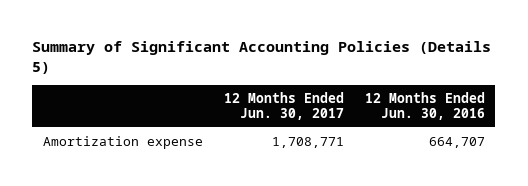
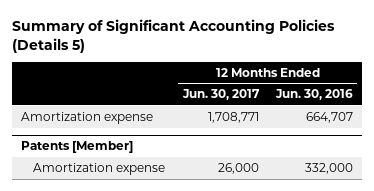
none -> [21,141,134,154] Patents [Member]
none -> [33,163,166,176] Amortization expense

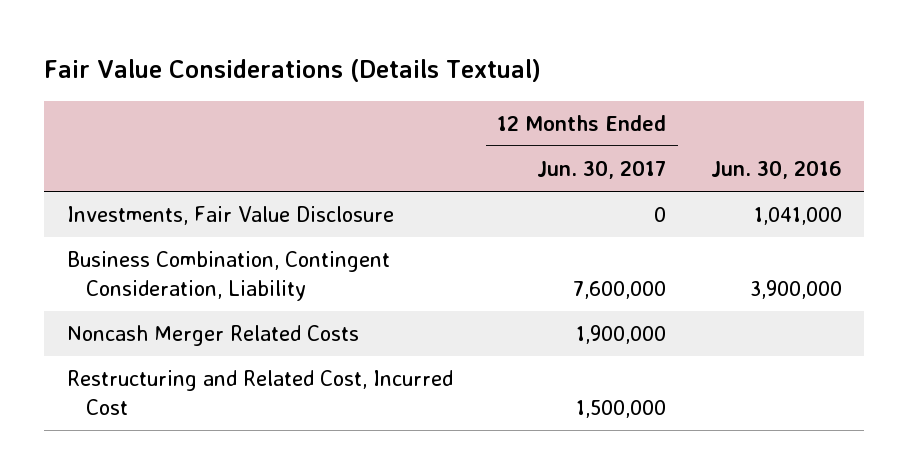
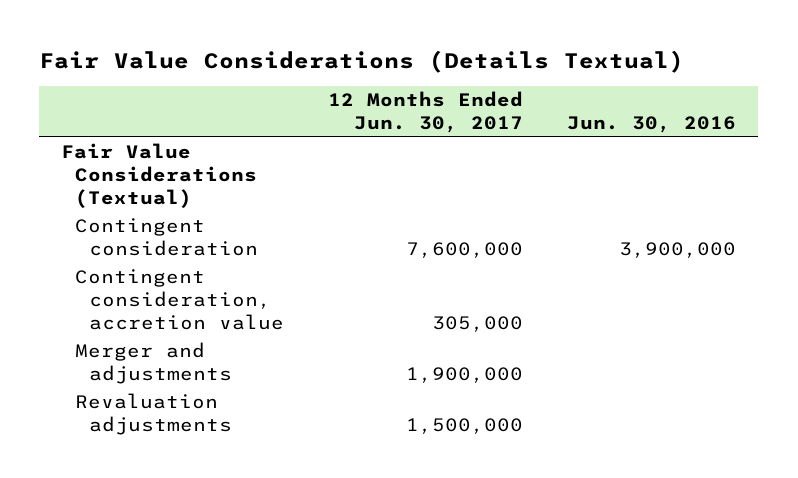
[66,206,394,226] Investments, Fair Value Disclosure -> none
none -> [61,143,258,209] Fair Value Considerations (Textual)
[66,251,390,301] Business Combination, Contingent Consideration, Liability -> [75,218,259,257] Contingent consideration
none -> [75,269,285,331] Contingent consideration, accretion value
[66,325,359,347] Noncash Merger Related Costs -> [75,342,233,385] Merger and adjustments
[66,370,453,415] Restructuring and Related Cost, Incurred Cost -> [75,393,233,436] Revaluation adjustments

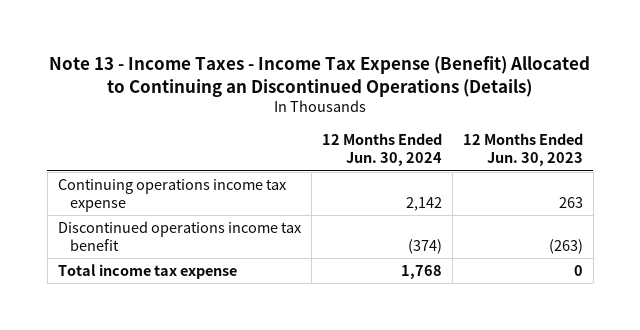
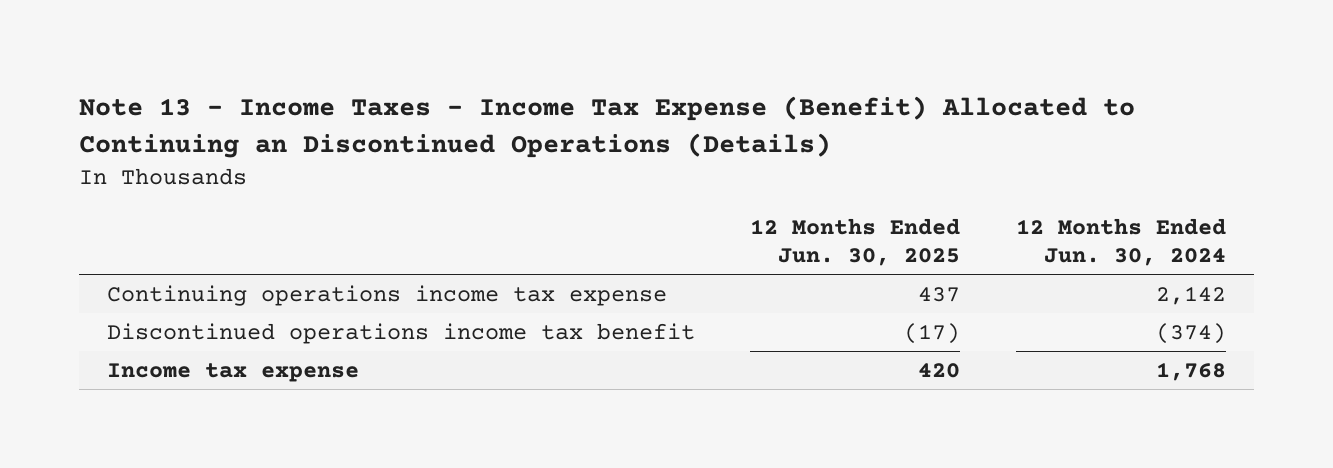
[462,133,583,167] 12 Months Ended Jun. 30, 2023 -> none
none -> [750,217,961,267] 12 Months Ended Jun. 30, 2025
[57,263,237,279] Total income tax expense -> [106,362,359,382] Income tax expense

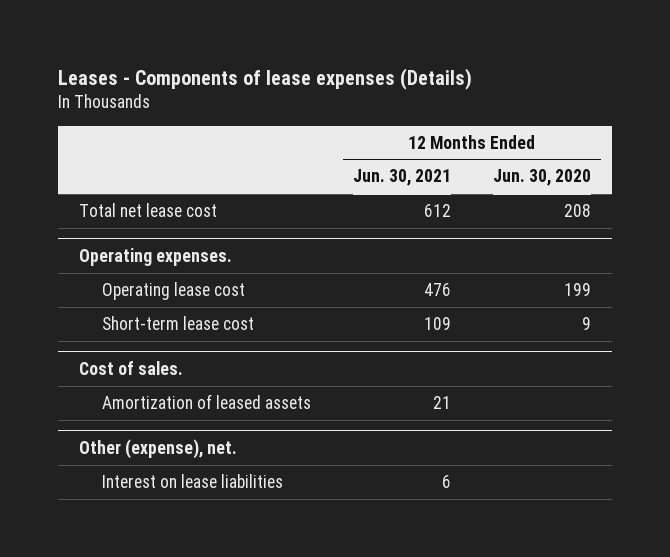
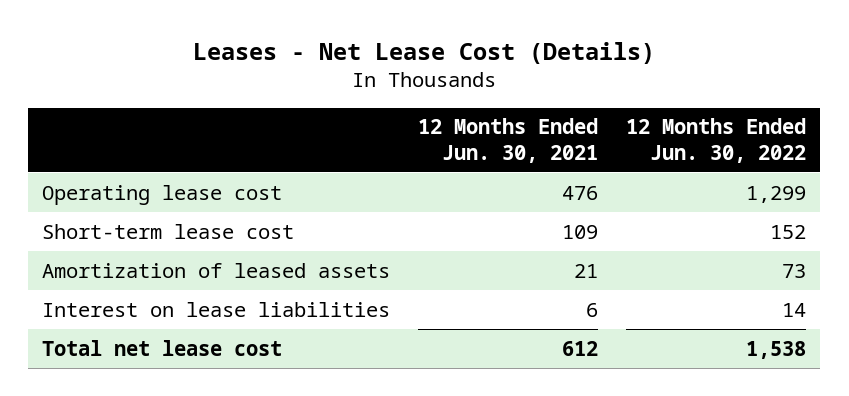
[57,67,472,90] Leases - Components of lease expenses (Details) -> [193,41,656,64] Leases - Net Lease Cost (Details)
[492,169,591,187] Jun. 30, 2020 -> none
none -> [626,118,807,163] 12 Months Ended Jun. 30, 2022
[78,247,232,266] Operating expenses. -> none
[78,360,183,375] Cost of sales. -> none
[78,438,237,459] Other (expense), net. -> none
[78,203,217,218] Total net lease cost -> [42,339,283,356] Total net lease cost

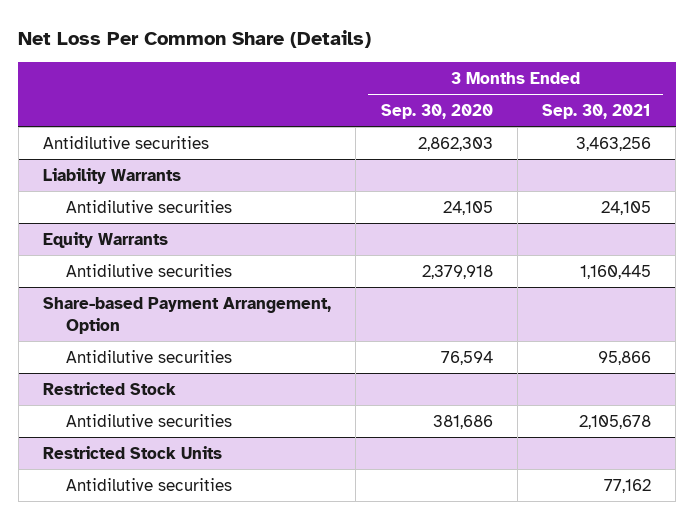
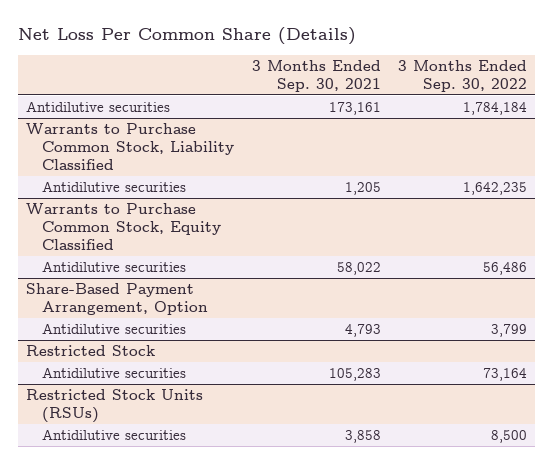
[380,104,493,120] Sep. 30, 2020 -> none
none -> [397,59,527,92] 3 Months Ended Sep. 30, 2022
[43,167,182,184] Liability Warrants -> none
[43,231,169,248] Equity Warrants -> none
[576,136,652,151] 3,463,256 -> [328,102,381,116] 173,161
none -> [26,123,235,171] Warrants to Purchase Common Stock, Liability Classified
[601,200,652,215] 24,105 -> [344,182,381,196] 1,205
none -> [26,203,222,251] Warrants to Purchase Common Stock, Equity Classified
[580,264,652,279] 1,160,445 -> [336,262,381,276] 58,022
[43,296,332,335] Share-based Payment Arrangement, Option -> [26,283,209,316] Share-Based Payment Arrangement, Option
[598,350,652,365] 95,866 -> [344,324,381,338] 4,793
[579,414,652,429] 2,105,678 -> [328,368,381,382] 105,283
[43,445,223,459] Restricted Stock Units -> [26,389,204,424] Restricted Stock Units (RSUs)
[604,478,652,493] 77,162 -> [344,430,381,444] 3,858

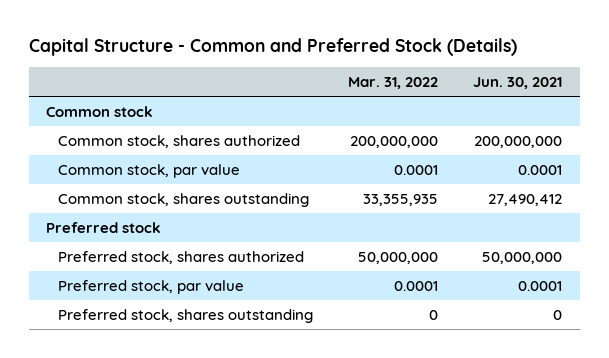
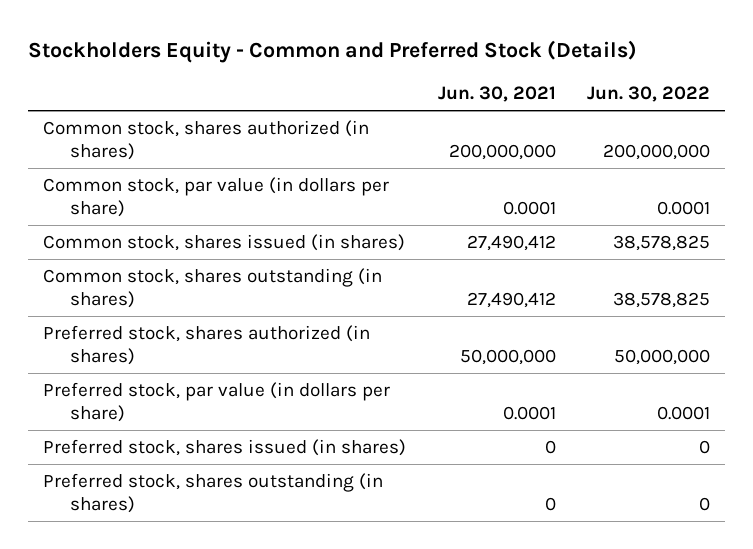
[28,38,517,57] Capital Structure - Common and Preferred Stock (Details) -> [27,39,637,63] Stockholders Equity - Common and Preferred Stock (Details)
[348,77,439,90] Mar. 31, 2022 -> none
none -> [586,85,710,102] Jun. 30, 2022
[46,105,154,117] Common stock -> none
[46,221,162,233] Preferred stock -> none
[58,134,301,148] Common stock, shares authorized -> [43,120,370,161] Common stock, shares authorized (in shares)
[58,163,241,178] Common stock, par value -> [43,177,390,218] Common stock, par value (in dollars per share)
none -> [43,234,406,252] Common stock, shares issued (in shares)
[58,192,310,207] Common stock, shares outstanding -> [43,268,383,309] Common stock, shares outstanding (in shares)
[58,250,305,264] Preferred stock, shares authorized -> [43,325,371,366] Preferred stock, shares authorized (in shares)
[58,279,245,294] Preferred stock, par value -> [43,382,391,423] Preferred stock, par value (in dollars per share)
none -> [43,439,407,457] Preferred stock, shares issued (in shares)
[58,308,314,323] Preferred stock, shares outstanding -> [43,473,384,514] Preferred stock, shares outstanding (in shares)

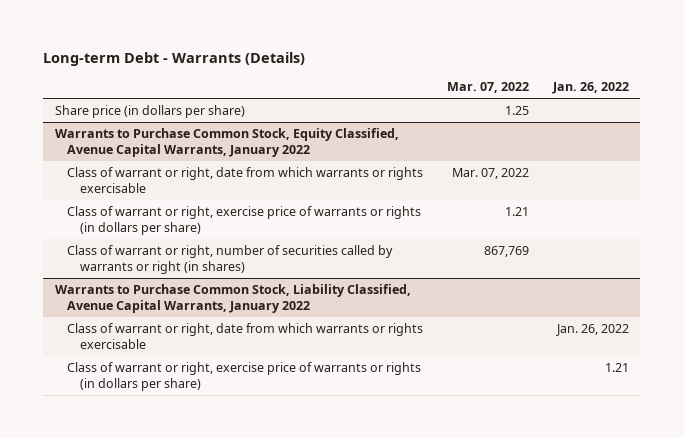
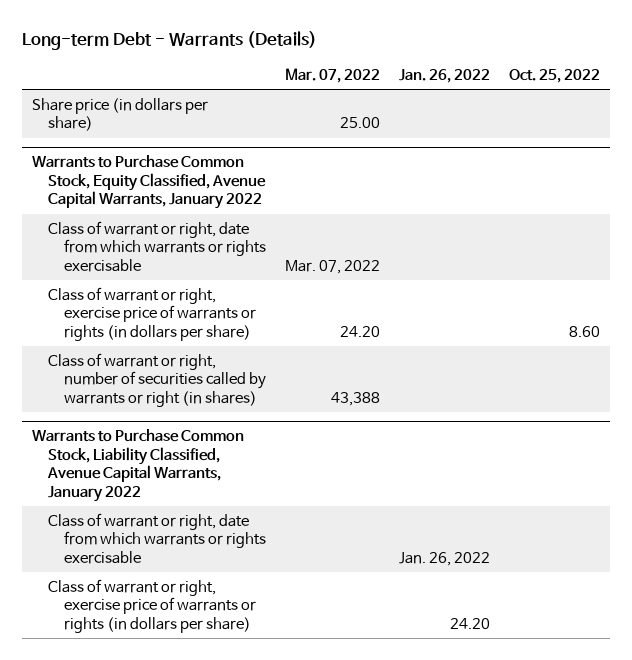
none -> [509,68,601,83] Oct. 25, 2022
[504,106,529,116] 1.25 -> [339,117,380,129] 25.00
[504,207,529,217] 1.21 -> [339,325,380,337] 24.20
[483,246,529,258] 867,769 -> [330,391,380,406] 43,388
[604,363,629,373] 1.21 -> [450,617,491,629] 24.20

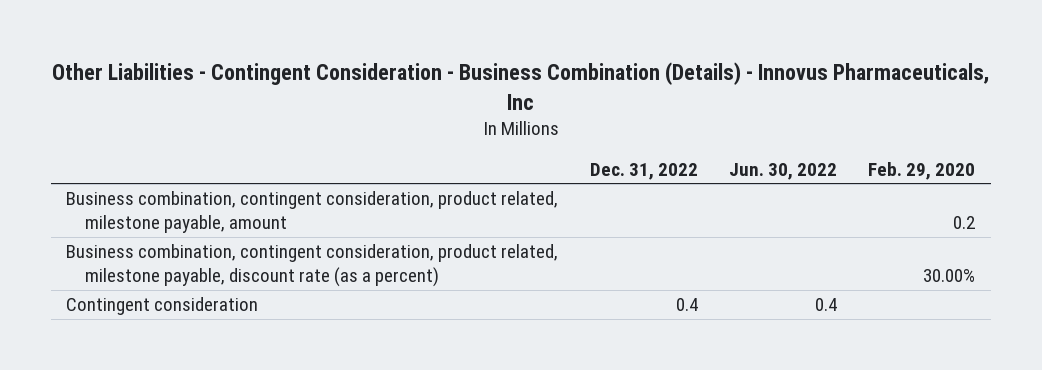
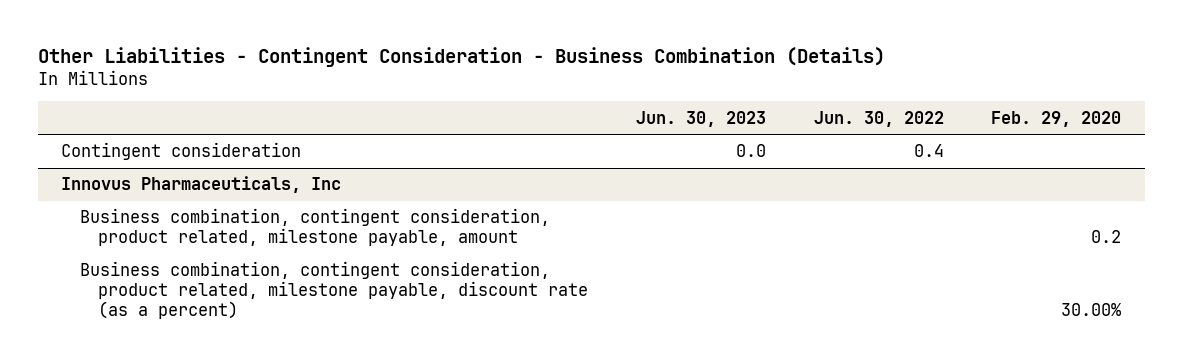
[51,62,989,110] Other Liabilities - Contingent Consideration - Business Combination (Details) - Innovus Pharmaceuticals, Inc -> [37,46,885,67] Other Liabilities - Contingent Consideration - Business Combination (Details)
[589,162,698,180] Dec. 31, 2022 -> none
none -> [635,110,766,127] Jun. 30, 2023
[66,297,259,316] Contingent consideration -> [61,142,302,161] Contingent consideration
none -> [61,176,342,194] Innovus Pharmaceuticals, Inc

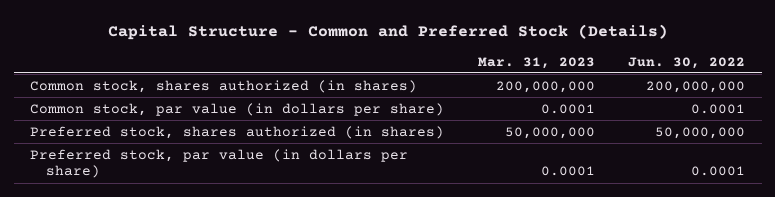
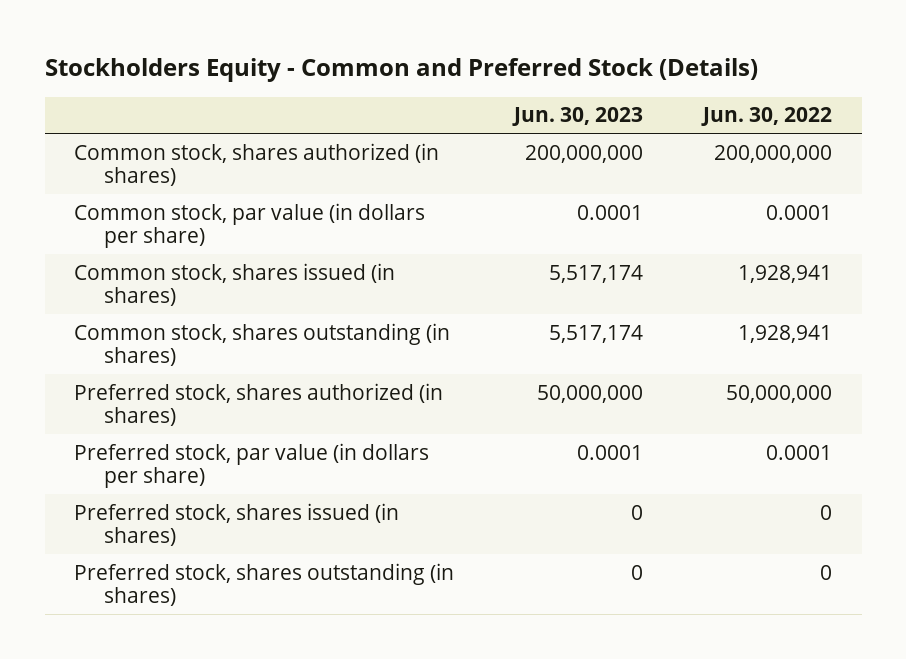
[107,23,668,40] Capital Structure - Common and Preferred Stock (Details) -> [44,58,758,83] Stockholders Equity - Common and Preferred Stock (Details)
[477,56,595,69] Mar. 31, 2023 -> none
none -> [512,107,644,127] Jun. 30, 2023
none -> [74,262,396,307] Common stock, shares issued (in shares)
none -> [74,322,451,367] Common stock, shares outstanding (in shares)
none -> [74,502,400,547] Preferred stock, shares issued (in shares)
none -> [74,562,455,607] Preferred stock, shares outstanding (in shares)

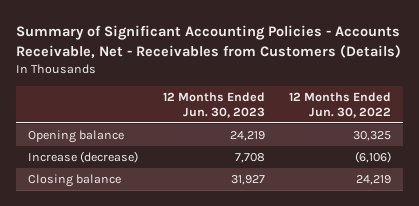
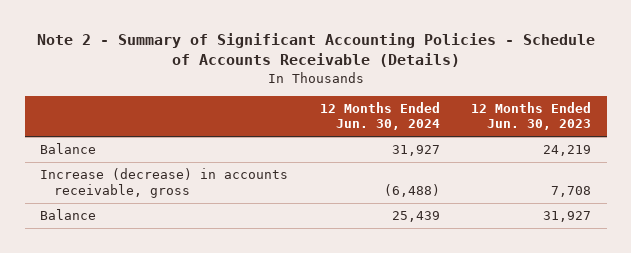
[16,25,402,58] Summary of Significant Accounting Policies - Accounts Receivable, Net - Receivables from Customers (Details) -> [36,32,595,67] Note 2 - Summary of Significant Accounting Policies - Schedule of Accounts Receivable (Details)
[288,91,391,118] 12 Months Ended Jun. 30, 2022 -> none
none -> [319,101,440,131] 12 Months Ended Jun. 30, 2024
[28,130,125,144] Opening balance -> [40,143,97,155] Balance
[28,151,139,164] Increase (decrease) -> [40,168,289,198] Increase (decrease) in accounts receivable, gross
[28,174,122,188] Closing balance -> [40,209,97,221] Balance

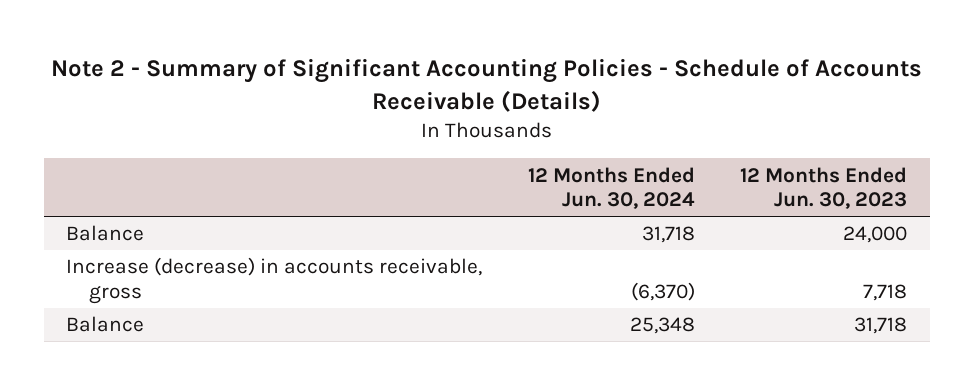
[391,145,440,157] 31,927 -> [641,226,695,244] 31,718
[542,145,591,157] 24,219 -> [842,226,907,244] 24,000
[383,183,440,197] (6,488) -> [630,281,695,301] (6,370)
[550,185,591,197] 7,708 -> [862,283,907,301] 7,718
[391,211,440,223] 25,439 -> [629,317,695,335] 25,348
[542,211,591,223] 31,927 -> [853,317,907,335] 31,718

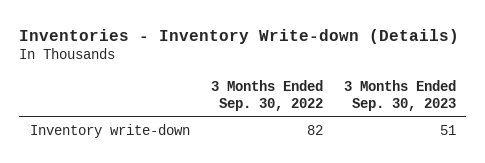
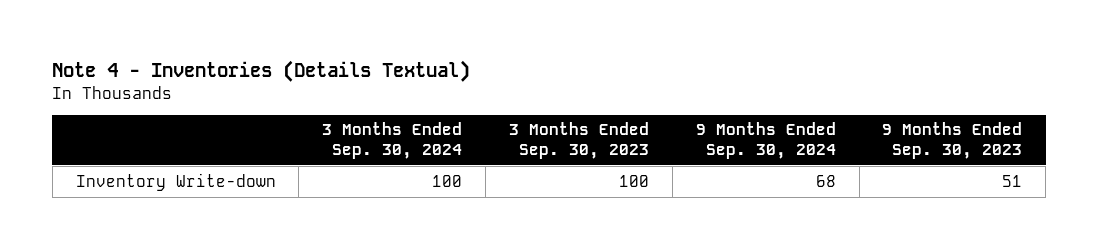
[19,28,460,44] Inventories - Inventory Write-down (Details) -> [52,60,471,83] Note 4 - Inventories (Details Textual)
[210,80,323,111] 3 Months Ended Sep. 30, 2022 -> none
none -> [322,122,463,159] 3 Months Ended Sep. 30, 2024
none -> [695,122,836,159] 9 Months Ended Sep. 30, 2024
none -> [882,122,1023,159] 9 Months Ended Sep. 30, 2023
[29,123,190,138] Inventory write-down -> [75,172,276,191] Inventory Write-down
[439,124,456,135] 51 -> [618,174,649,187] 100

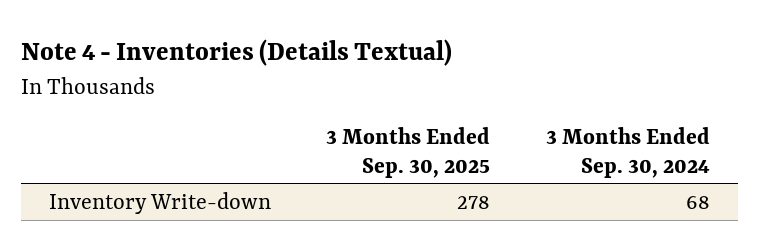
[508,122,649,159] 3 Months Ended Sep. 30, 2023 -> none
[695,122,836,159] 9 Months Ended Sep. 30, 2024 -> none
[882,122,1023,159] 9 Months Ended Sep. 30, 2023 -> none
none -> [326,126,491,178] 3 Months Ended Sep. 30, 2025
[432,174,463,187] 100 -> [685,196,710,210] 68

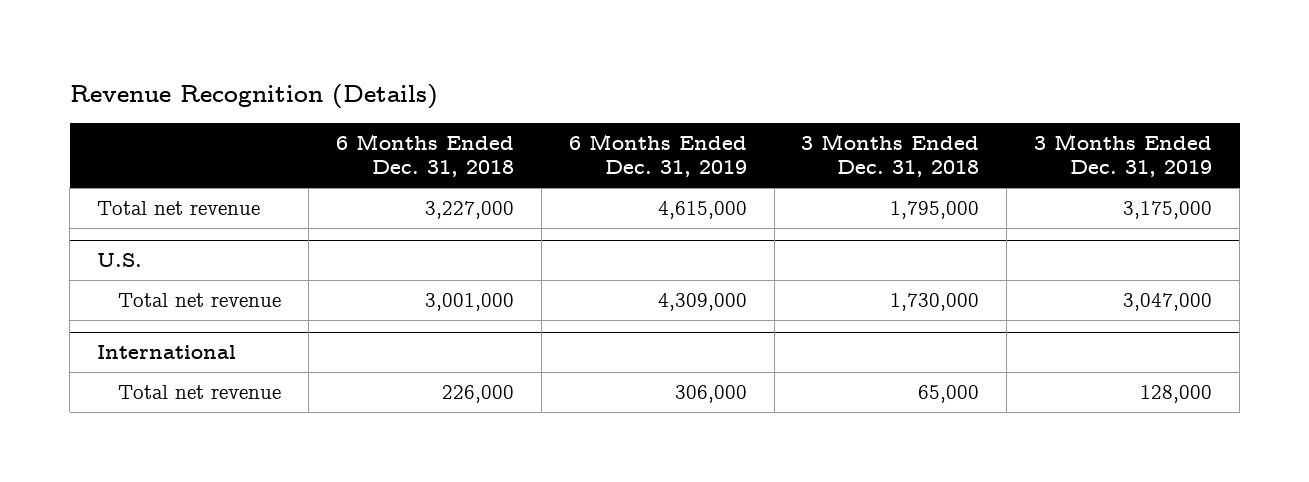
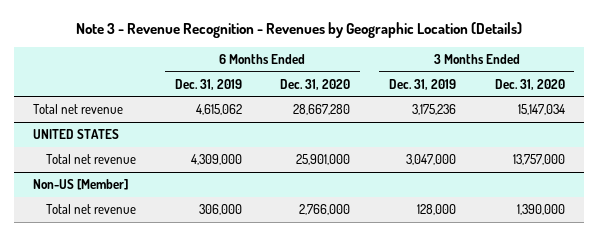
[69,84,438,110] Revenue Recognition (Details) -> [75,21,522,38] Note 3 - Revenue Recognition - Revenues by Geographic Location (Details)
[335,134,514,178] 6 Months Ended Dec. 31, 2018 -> none
[801,134,980,178] 3 Months Ended Dec. 31, 2018 -> none
none -> [280,78,351,90] Dec. 31, 2020
none -> [494,78,565,90] Dec. 31, 2020
[657,201,747,220] 4,615,000 -> [195,104,242,116] 4,615,062
[1123,201,1213,220] 3,175,000 -> [411,104,456,116] 3,175,236
[97,253,143,268] U.S. -> [32,129,119,140] UNITED STATES
[97,345,237,360] International -> none
none -> [32,179,128,191] Non-US [Member]

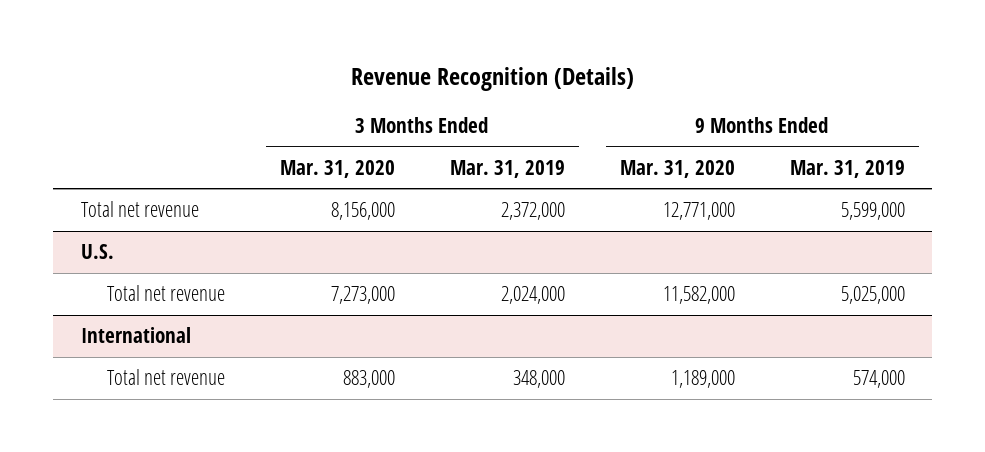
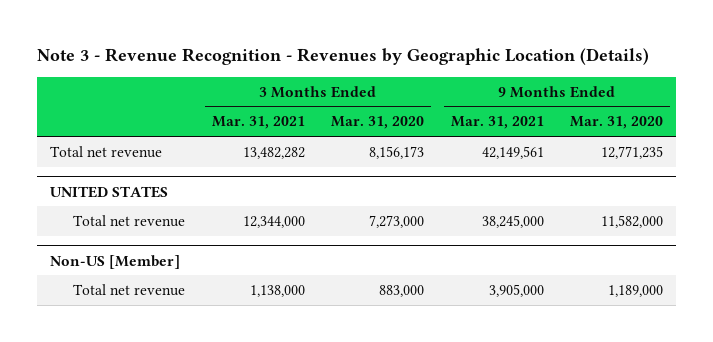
[350,66,634,91] Revenue Recognition (Details) -> [36,48,649,66] Note 3 - Revenue Recognition - Revenues by Geographic Location (Details)
[449,159,565,178] Mar. 31, 2019 -> none
[789,159,905,178] Mar. 31, 2019 -> none
none -> [211,116,305,130] Mar. 31, 2021
none -> [450,116,544,130] Mar. 31, 2021
[330,202,395,221] 8,156,000 -> [369,145,425,159] 8,156,173
[662,202,735,221] 12,771,000 -> [601,145,664,159] 12,771,235
[80,244,114,260] U.S. -> [49,185,168,198] UNITED STATES
[80,327,191,344] International -> none
none -> [49,254,180,269] Non-US [Member]

